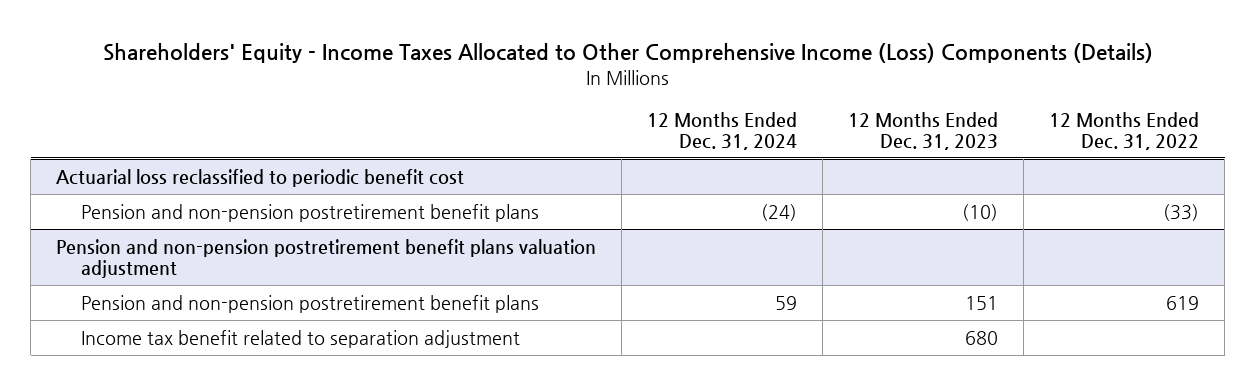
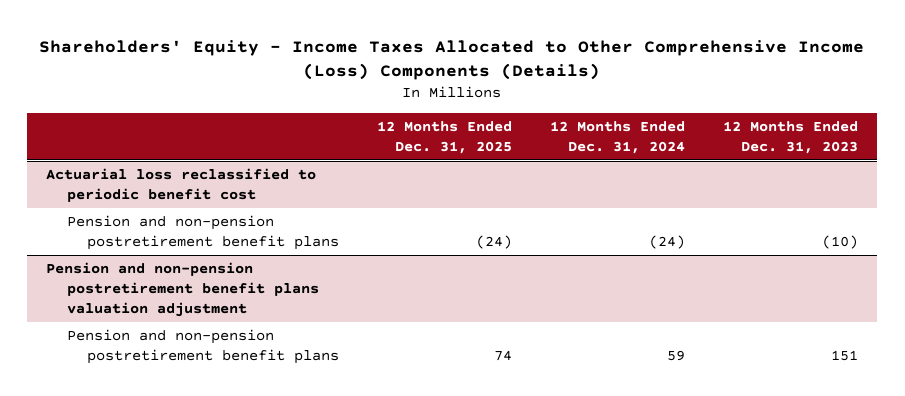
[1049,111,1200,151] 12 Months Ended Dec. 31, 2022 -> none
none -> [377,120,513,154] 12 Months Ended Dec. 31, 2025
[81,329,521,348] Income tax benefit related to separation adjustment -> none

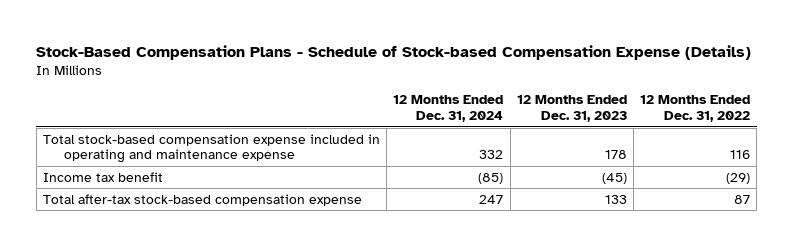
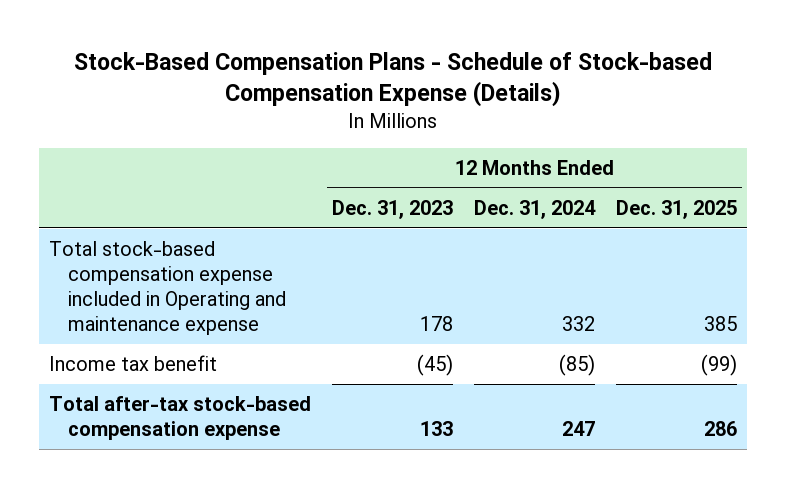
[640,95,751,122] 12 Months Ended Dec. 31, 2022 -> none
none -> [615,199,737,219] Dec. 31, 2025
[42,133,380,164] Total stock-based compensation expense included in operating and maintenance expense -> [49,240,286,335] Total stock-based compensation expense included in Operating and maintenance expense

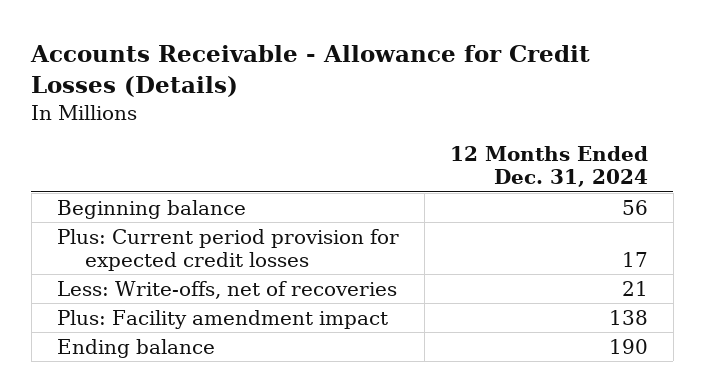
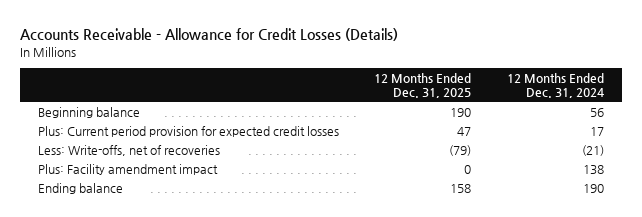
none -> [374,72,472,99] 12 Months Ended Dec. 31, 2025
[621,280,648,296] 21 -> [581,144,604,156] (21)

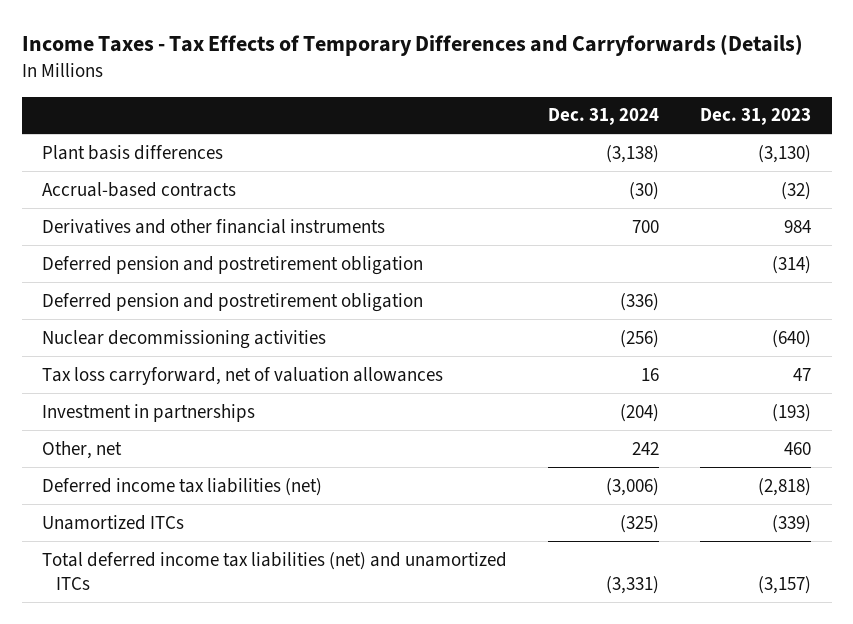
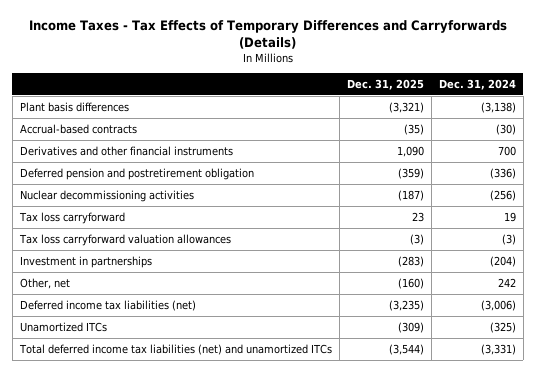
[700,108,812,126] Dec. 31, 2023 -> none
none -> [346,79,424,91] Dec. 31, 2025
[42,255,424,275] Deferred pension and postretirement obligation -> none
[42,366,444,385] Tax loss carryforward, net of valuation allowances -> [18,211,125,224] Tax loss carryforward
[641,367,660,381] 16 -> [503,211,516,222] 19
none -> [18,233,231,246] Tax loss carryforward valuation allowances

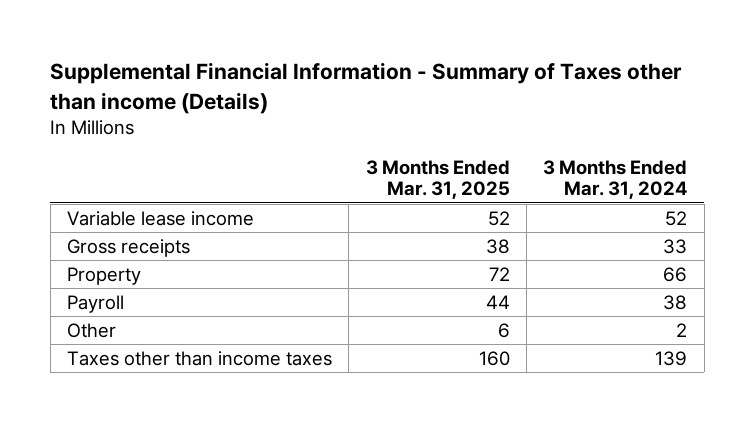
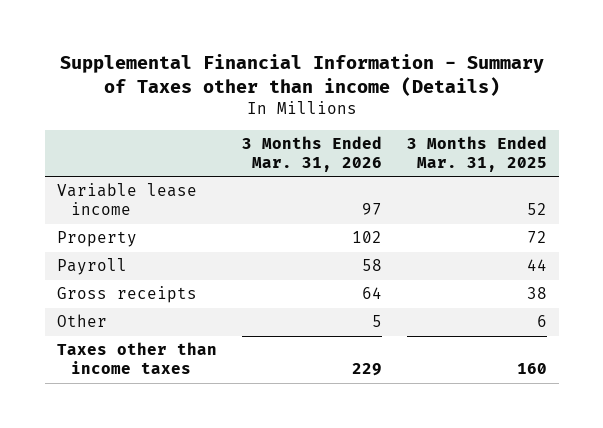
[543,159,688,200] 3 Months Ended Mar. 31, 2024 -> none
none -> [241,135,382,172] 3 Months Ended Mar. 31, 2026
[67,238,191,257] Gross receipts -> [56,286,197,304] Gross receipts

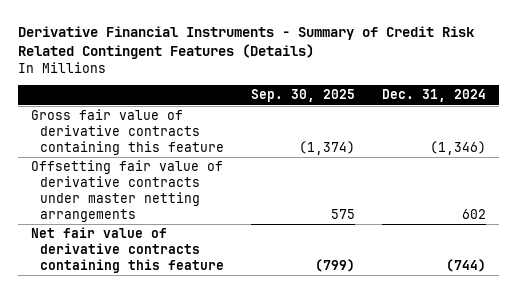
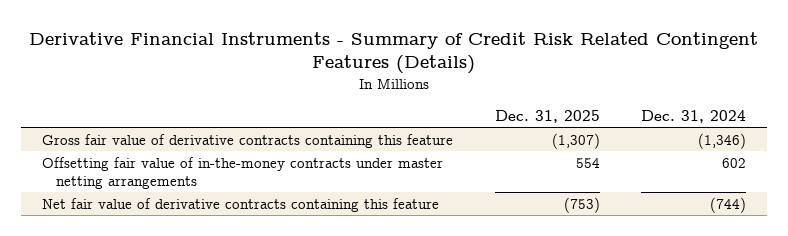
[250,89,355,103] Sep. 30, 2025 -> none
none -> [494,109,600,123] Dec. 31, 2025
[31,160,224,222] Offsetting fair value of derivative contracts under master netting arrangements -> [42,156,444,190] Offsetting fair value of in-the-money contracts under master netting arrangements

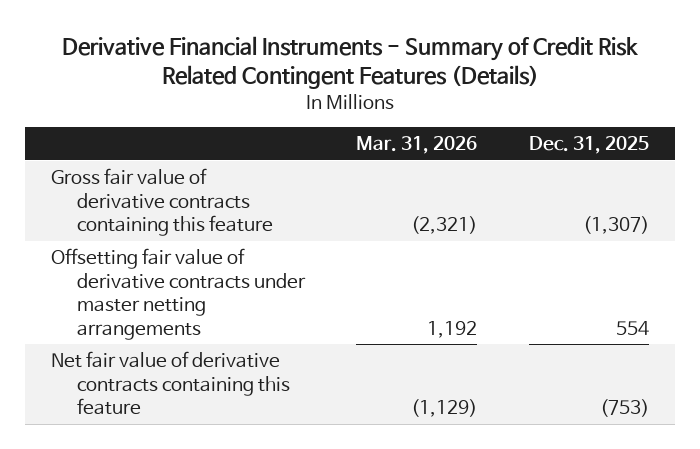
[641,109,747,123] Dec. 31, 2024 -> none
none -> [356,136,478,155] Mar. 31, 2026
[42,156,444,190] Offsetting fair value of in-the-money contracts under master netting arrangements -> [50,248,306,340] Offsetting fair value of derivative contracts under master netting arrangements

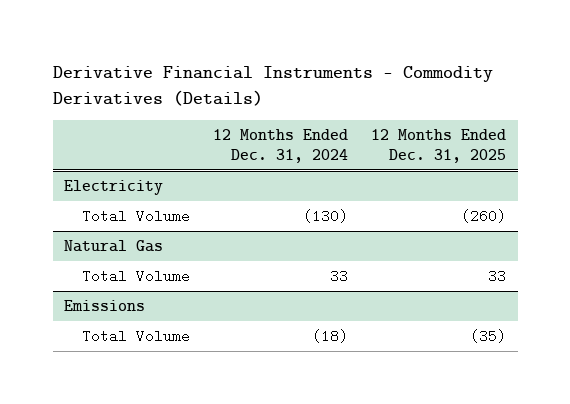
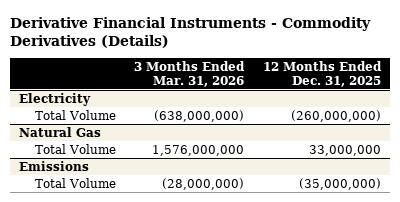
[212,129,348,163] 12 Months Ended Dec. 31, 2024 -> none
none -> [134,60,246,87] 3 Months Ended Mar. 31, 2026
[461,208,507,223] (260) -> [290,109,381,122] (260,000,000)
[488,268,507,283] 33 -> [308,144,381,156] 33,000,000
[470,328,507,343] (35) -> [298,177,381,190] (35,000,000)

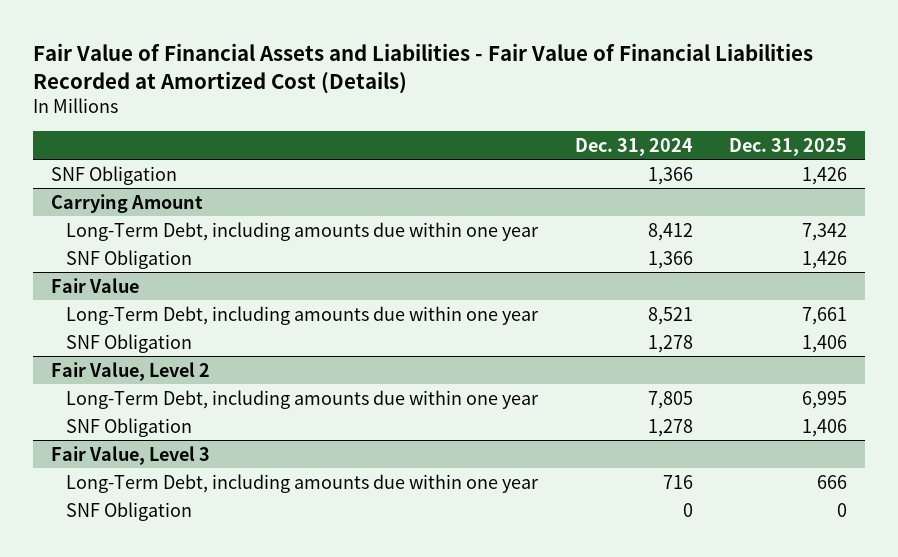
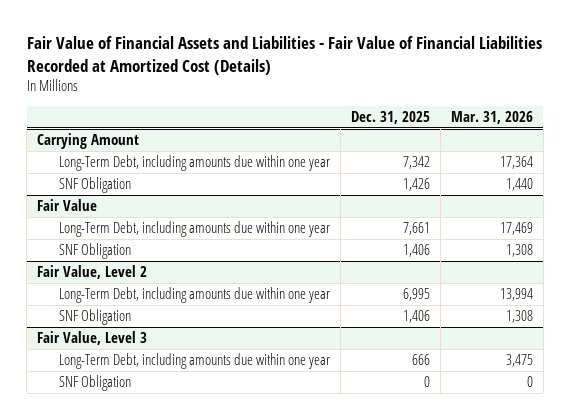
[574,137,693,156] Dec. 31, 2024 -> none
none -> [450,110,533,124] Mar. 31, 2026
[51,165,178,185] SNF Obligation -> none

